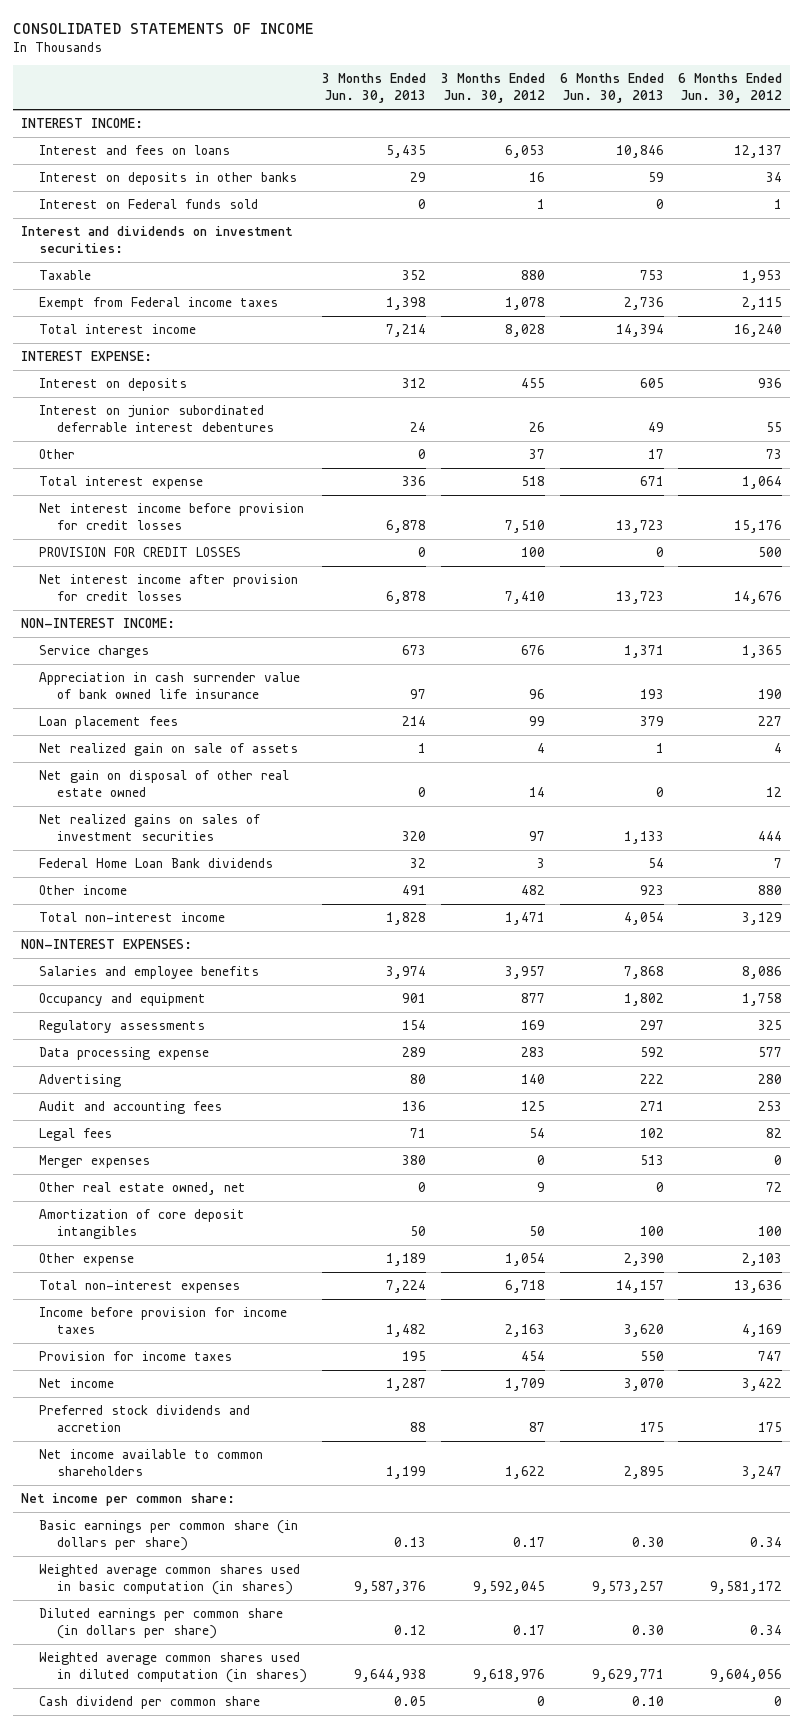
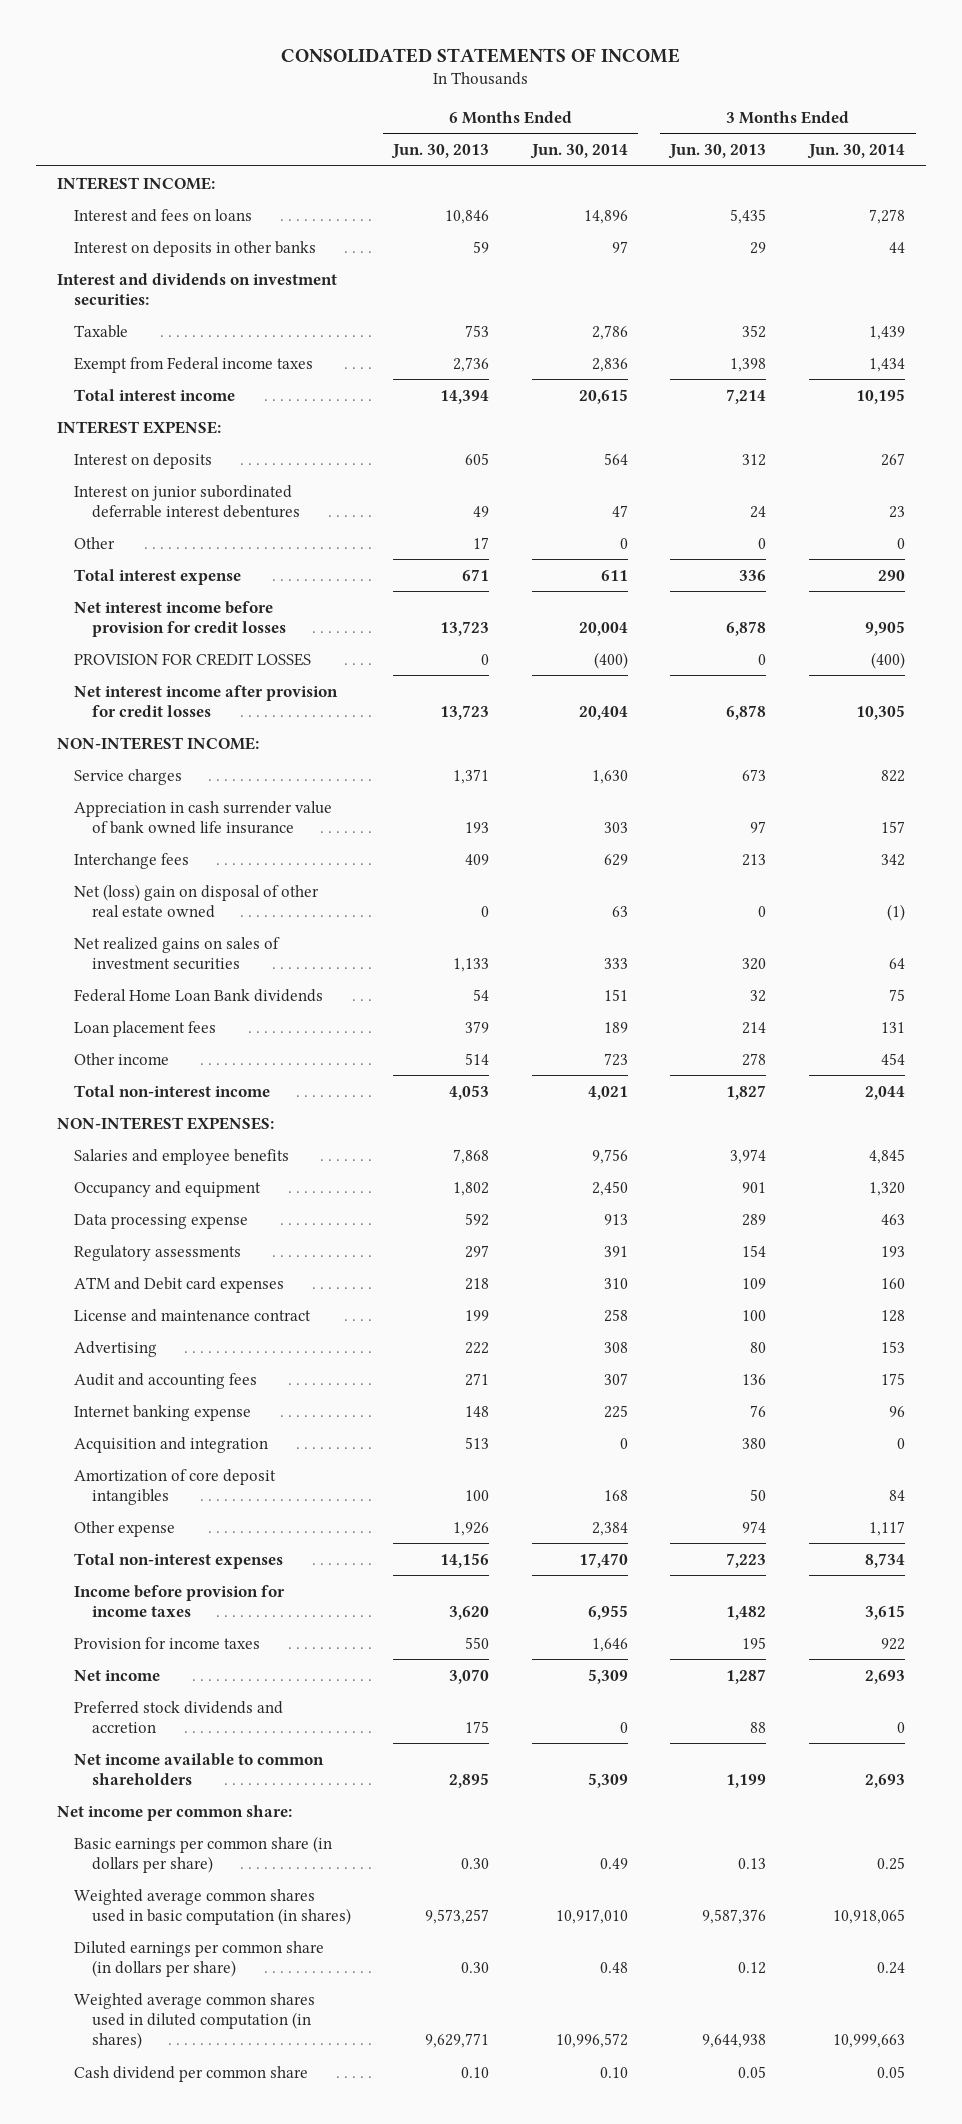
[440,73,545,104] 3 Months Ended Jun. 30, 2012 -> none
[678,73,783,104] 6 Months Ended Jun. 30, 2012 -> none
none -> [529,144,628,160] Jun. 30, 2014
none -> [806,144,905,160] Jun. 30, 2014
[38,199,258,210] Interest on Federal funds sold -> none
[38,743,298,757] Net realized gain on sale of assets -> none
none -> [74,852,190,869] Interchange fees
[38,770,289,797] Net gain on disposal of other real estate owned -> [74,883,320,918] Net (loss) gain on disposal of other real estate owned
[38,716,178,730] Loan placement fees -> [74,1020,217,1037] Loan placement fees
[401,885,426,896] 491 -> [742,1052,767,1066] 278
[639,885,664,896] 923 -> [465,1052,490,1065] 514
[385,912,426,926] 1,828 -> [726,1084,767,1100] 1,827
[623,912,664,926] 4,054 -> [449,1084,490,1100] 4,053
[38,1020,205,1034] Regulatory assessments -> [74,1244,242,1261] Regulatory assessments
none -> [74,1276,285,1293] ATM and Debit card expenses
none -> [74,1308,312,1322] License and maintenance contract
[38,1128,112,1142] Legal fees -> none
[38,1182,246,1196] Other real estate owned, net -> none
none -> [74,1404,252,1421] Internet banking expense
[38,1155,150,1169] Merger expenses -> [74,1436,269,1453] Acquisition and integration
[385,1253,426,1267] 1,189 -> [742,1520,767,1533] 974
[623,1253,664,1267] 2,390 -> [453,1521,490,1536] 1,926
[385,1280,426,1294] 7,224 -> [726,1552,767,1568] 7,223
[615,1280,664,1294] 14,157 -> [440,1552,490,1568] 14,156

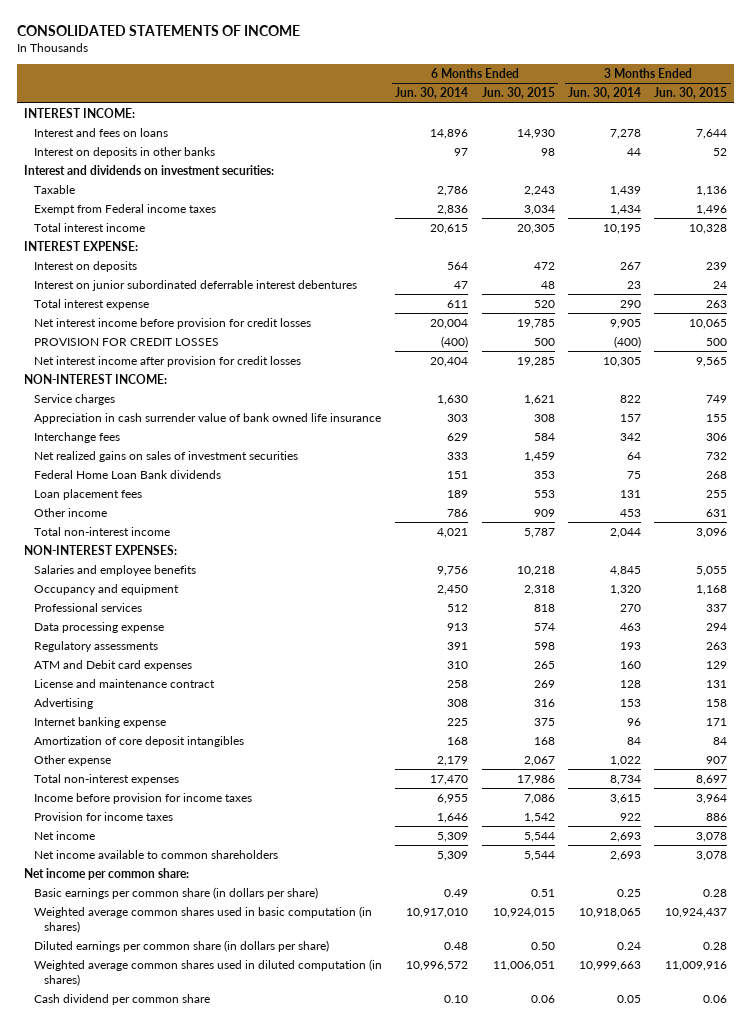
[391,144,490,160] Jun. 30, 2013 -> none
[668,144,767,160] Jun. 30, 2013 -> none
none -> [481,87,555,100] Jun. 30, 2015
none -> [654,87,728,100] Jun. 30, 2015
[74,536,116,549] Other -> none
[74,883,320,918] Net (loss) gain on disposal of other real estate owned -> none
[603,1052,628,1066] 723 -> [447,509,469,518] 786
[880,1052,905,1065] 454 -> [620,509,642,518] 453
none -> [33,603,142,613] Professional services
[74,1372,258,1389] Audit and accounting fees -> none
[74,1436,269,1453] Acquisition and integration -> none
[591,1521,628,1536] 2,384 -> [437,756,469,767] 2,179
[868,1520,905,1536] 1,117 -> [610,756,642,767] 1,022
[74,1700,284,1733] Preferred stock dividends and accretion -> none

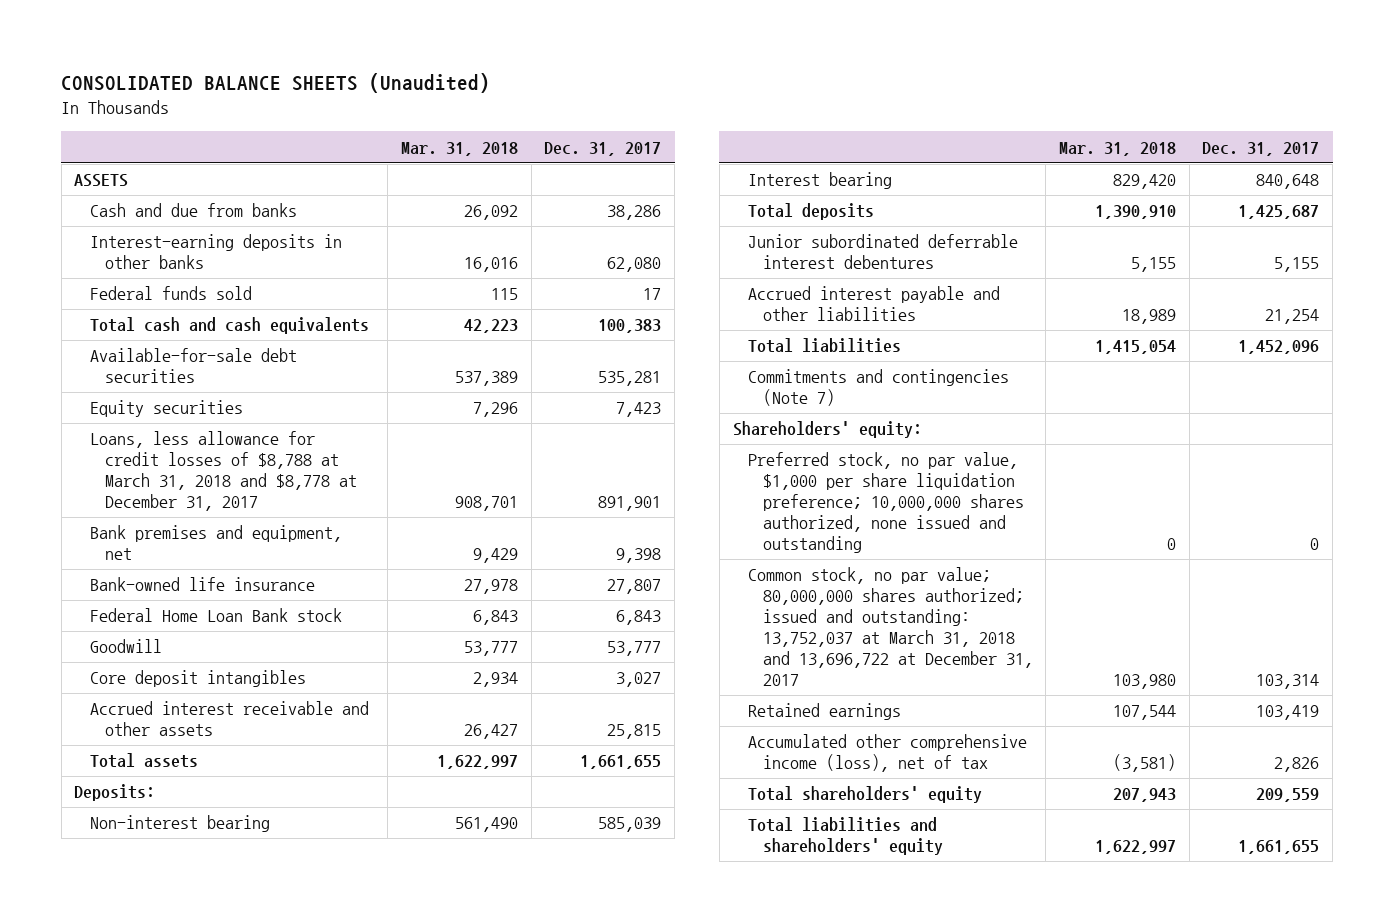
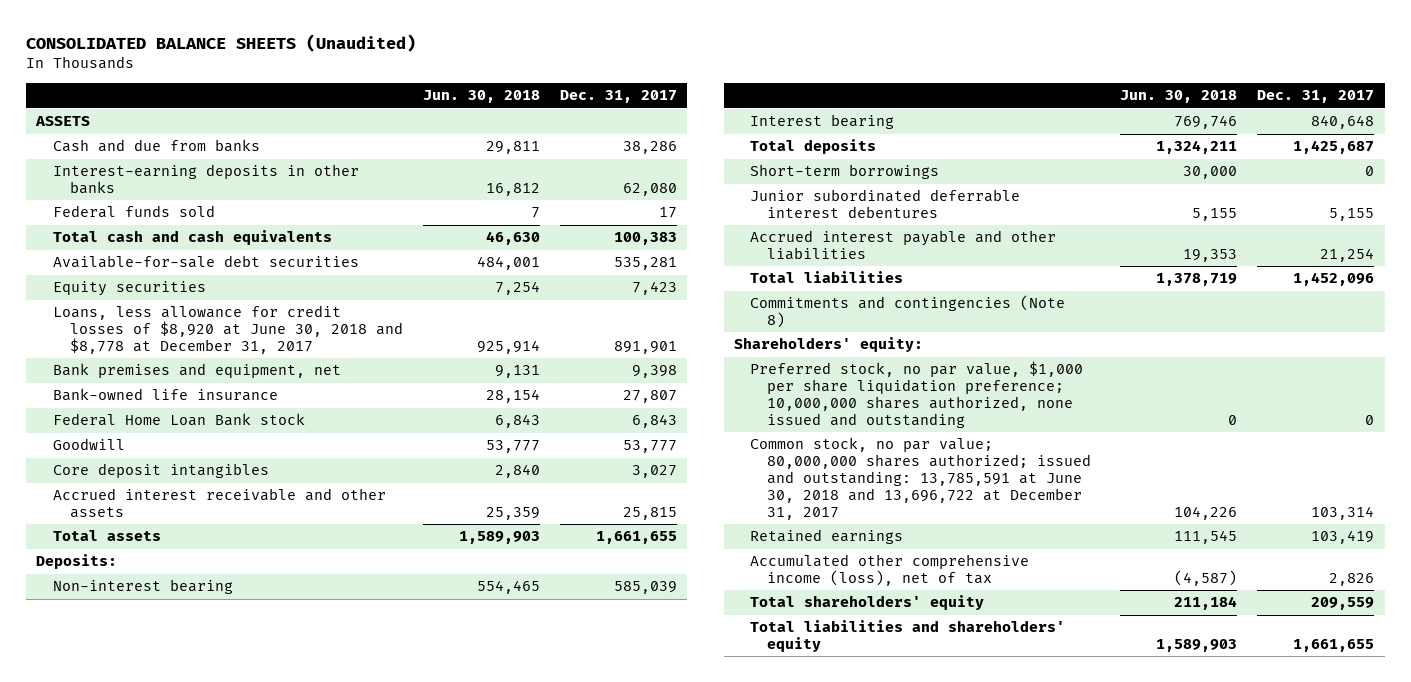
[400,141,518,156] Mar. 31, 2018 -> none
none -> [422,90,540,104] Jun. 30, 2018
[89,431,357,512] Loans, less allowance for credit losses of $8,788 at March 31, 2018 and $8,778 at December 31, 2017 -> [53,305,403,354] Loans, less allowance for credit losses of $8,920 at June 30, 2018 and $8,778 at December 31, 2017
none -> [750,164,940,180] Short-term borrowings
[747,369,1009,407] Commitments and contingencies (Note 7) -> [750,295,1066,329] Commitments and contingencies (Note 8)
[747,567,1033,687] Common stock, no par value; 80,000,000 shares authorized; issued and outstanding: 13,752,037 at March 31, 2018 and 13,696,722 at December 31, 2017 -> [750,437,1092,520] Common stock, no par value; 80,000,000 shares authorized; issued and outstanding: 13,785,591 at June 30, 2018 and 13,696,722 at December 31, 2017

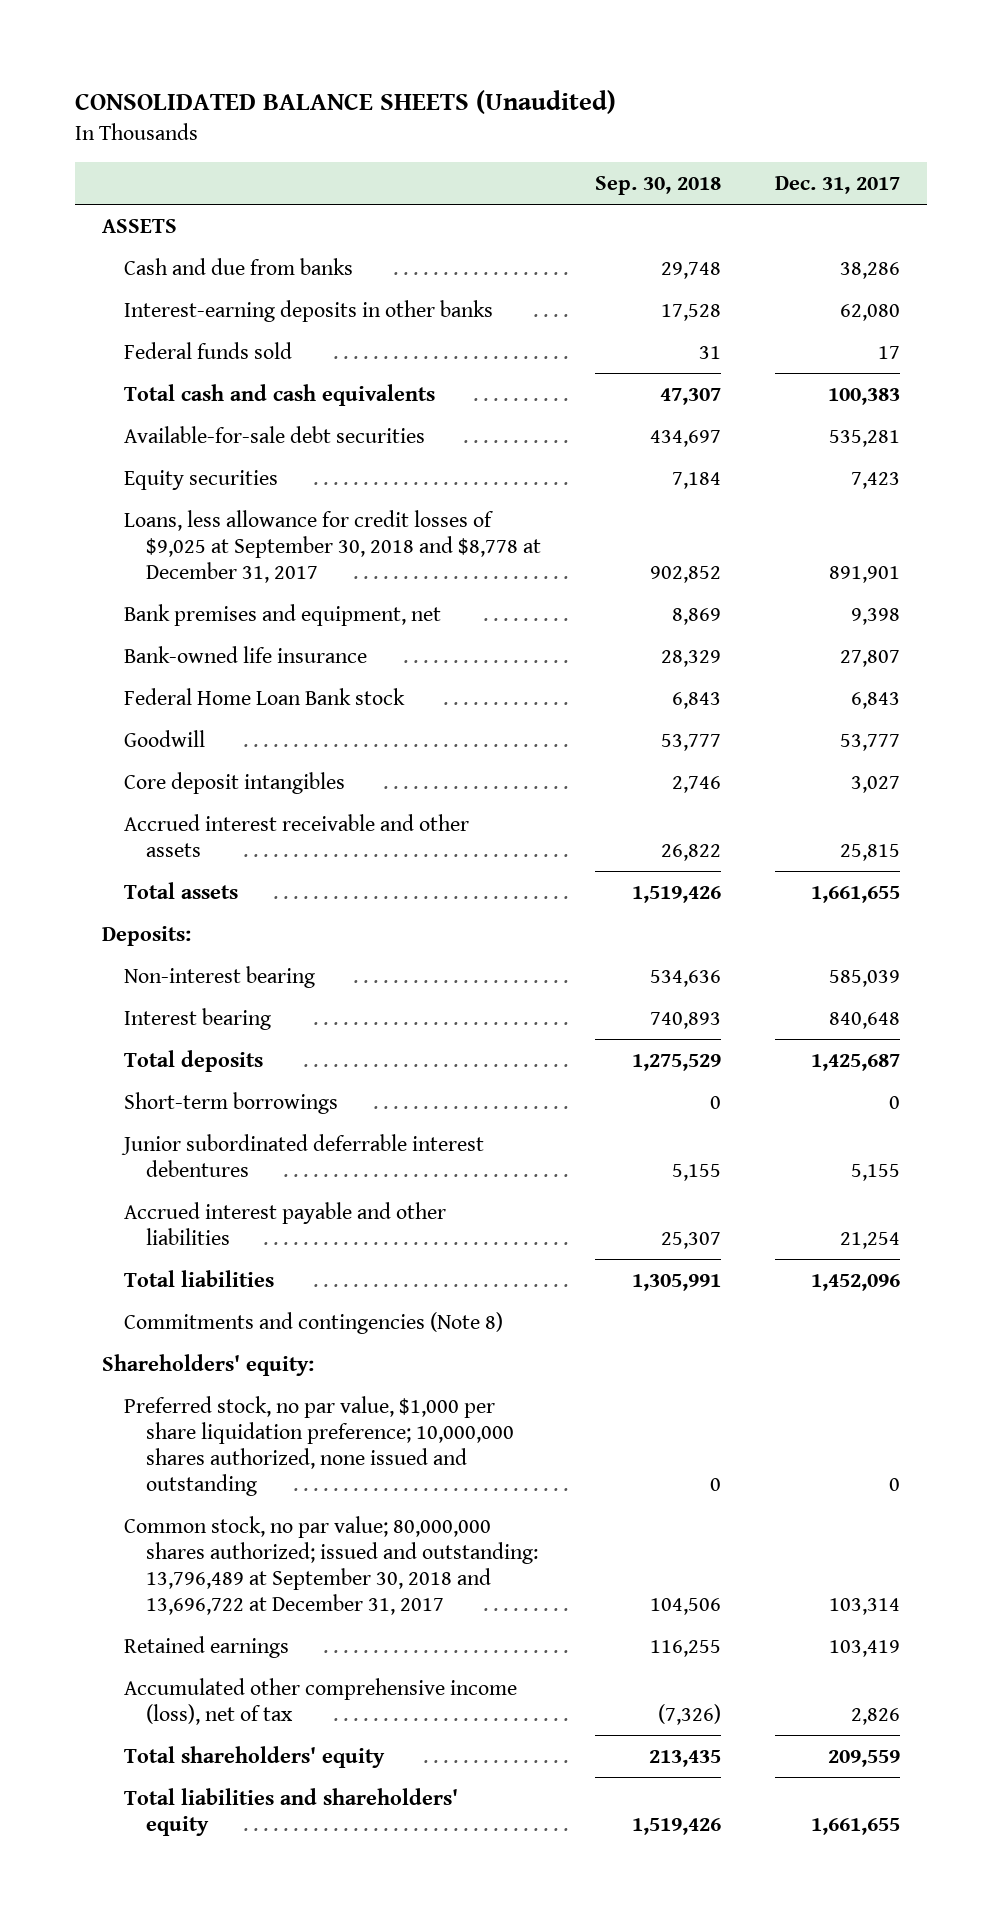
[422,90,540,104] Jun. 30, 2018 -> none
none -> [595,175,722,195] Sep. 30, 2018
[53,305,403,354] Loans, less allowance for credit losses of $8,920 at June 30, 2018 and $8,778 at December 31, 2017 -> [124,510,542,583] Loans, less allowance for credit losses of $9,025 at September 30, 2018 and $8,778 at December 31, 2017
[750,437,1092,520] Common stock, no par value; 80,000,000 shares authorized; issued and outstanding: 13,785,591 at June 30, 2018 and 13,696,722 at December 31, 2017 -> [124,1516,539,1615] Common stock, no par value; 80,000,000 shares authorized; issued and outstanding: 13,796,489 at September 30, 2018 and 13,696,722 at December 31, 2017

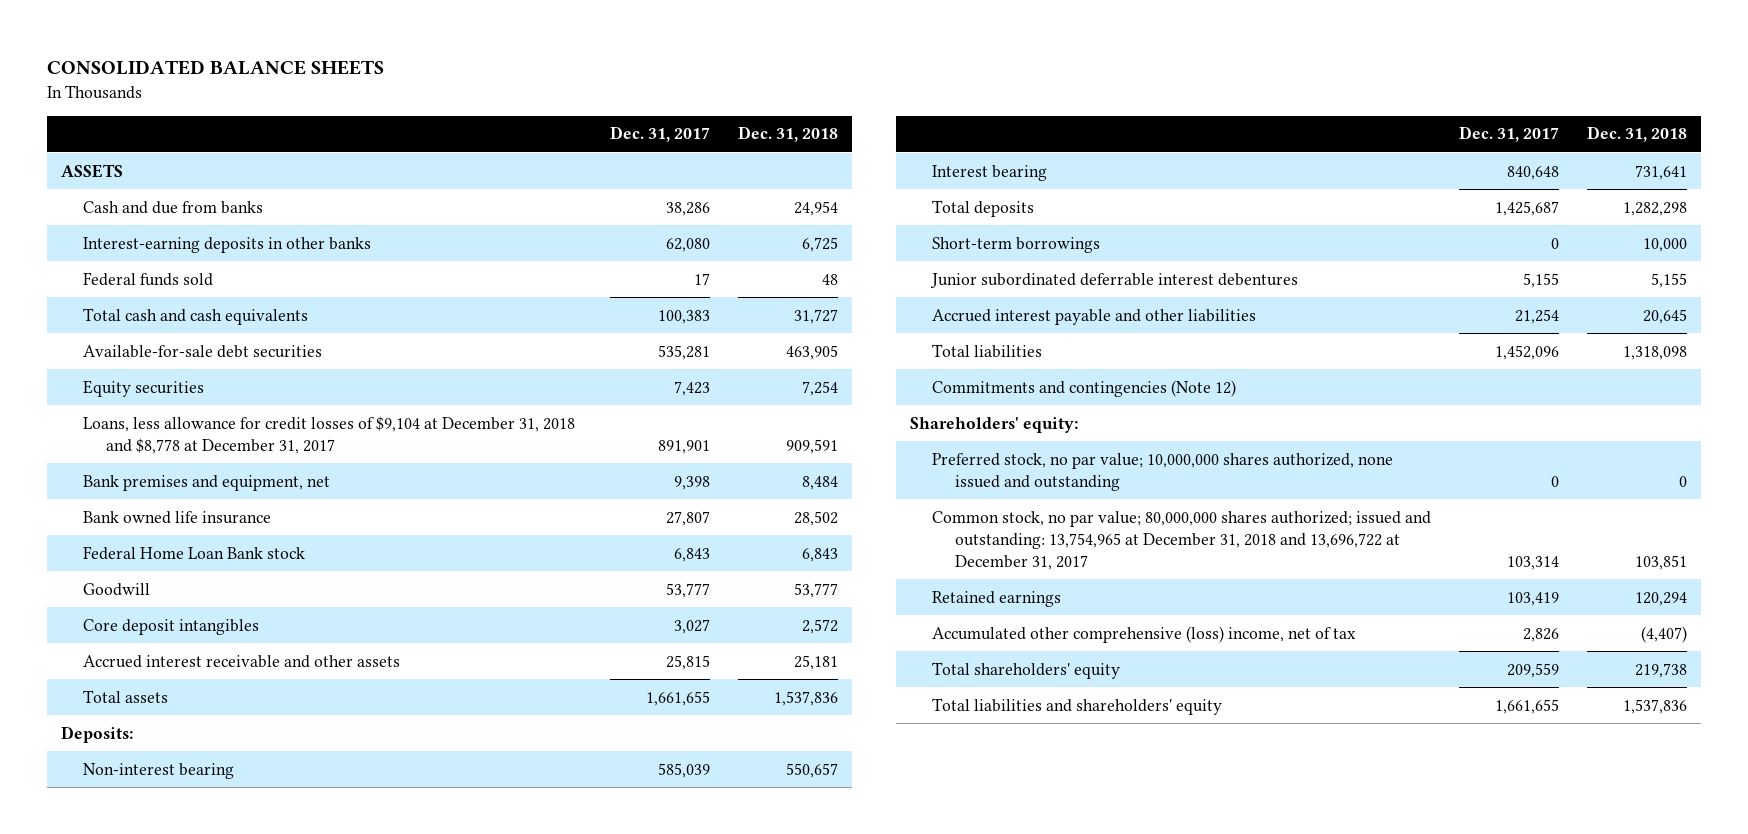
[75,89,617,114] CONSOLIDATED BALANCE SHEETS (Unaudited) -> [47,60,385,76] CONSOLIDATED BALANCE SHEETS
[595,175,722,195] Sep. 30, 2018 -> none
none -> [738,126,839,143] Dec. 31, 2018
[124,510,542,583] Loans, less allowance for credit losses of $9,025 at September 30, 2018 and $8,778 at December 31, 2017 -> [83,415,576,454] Loans, less allowance for credit losses of $9,104 at December 31, 2018 and $8,778 at December 31, 2017
[124,646,368,664] Bank-owned life insurance -> [83,510,272,524] Bank owned life insurance
[124,1312,504,1335] Commitments and contingencies (Note 8) -> [932,379,1237,397] Commitments and contingencies (Note 12)
[124,1396,515,1496] Preferred stock, no par value, $1,000 per share liquidation preference; 10,000,000 shares authorized, none issued and outstanding -> [932,452,1394,491] Preferred stock, no par value; 10,000,000 shares authorized, none issued and outstanding
[124,1516,539,1615] Common stock, no par value; 80,000,000 shares authorized; issued and outstanding: 13,796,489 at September 30, 2018 and 13,696,722 at December 31, 2017 -> [932,510,1432,571] Common stock, no par value; 80,000,000 shares authorized; issued and outstanding: 13,754,965 at December 31, 2018 and 13,696,722 at December 31, 2017
[124,1678,518,1726] Accumulated other comprehensive income (loss), net of tax -> [932,625,1357,643] Accumulated other comprehensive (loss) income, net of tax

